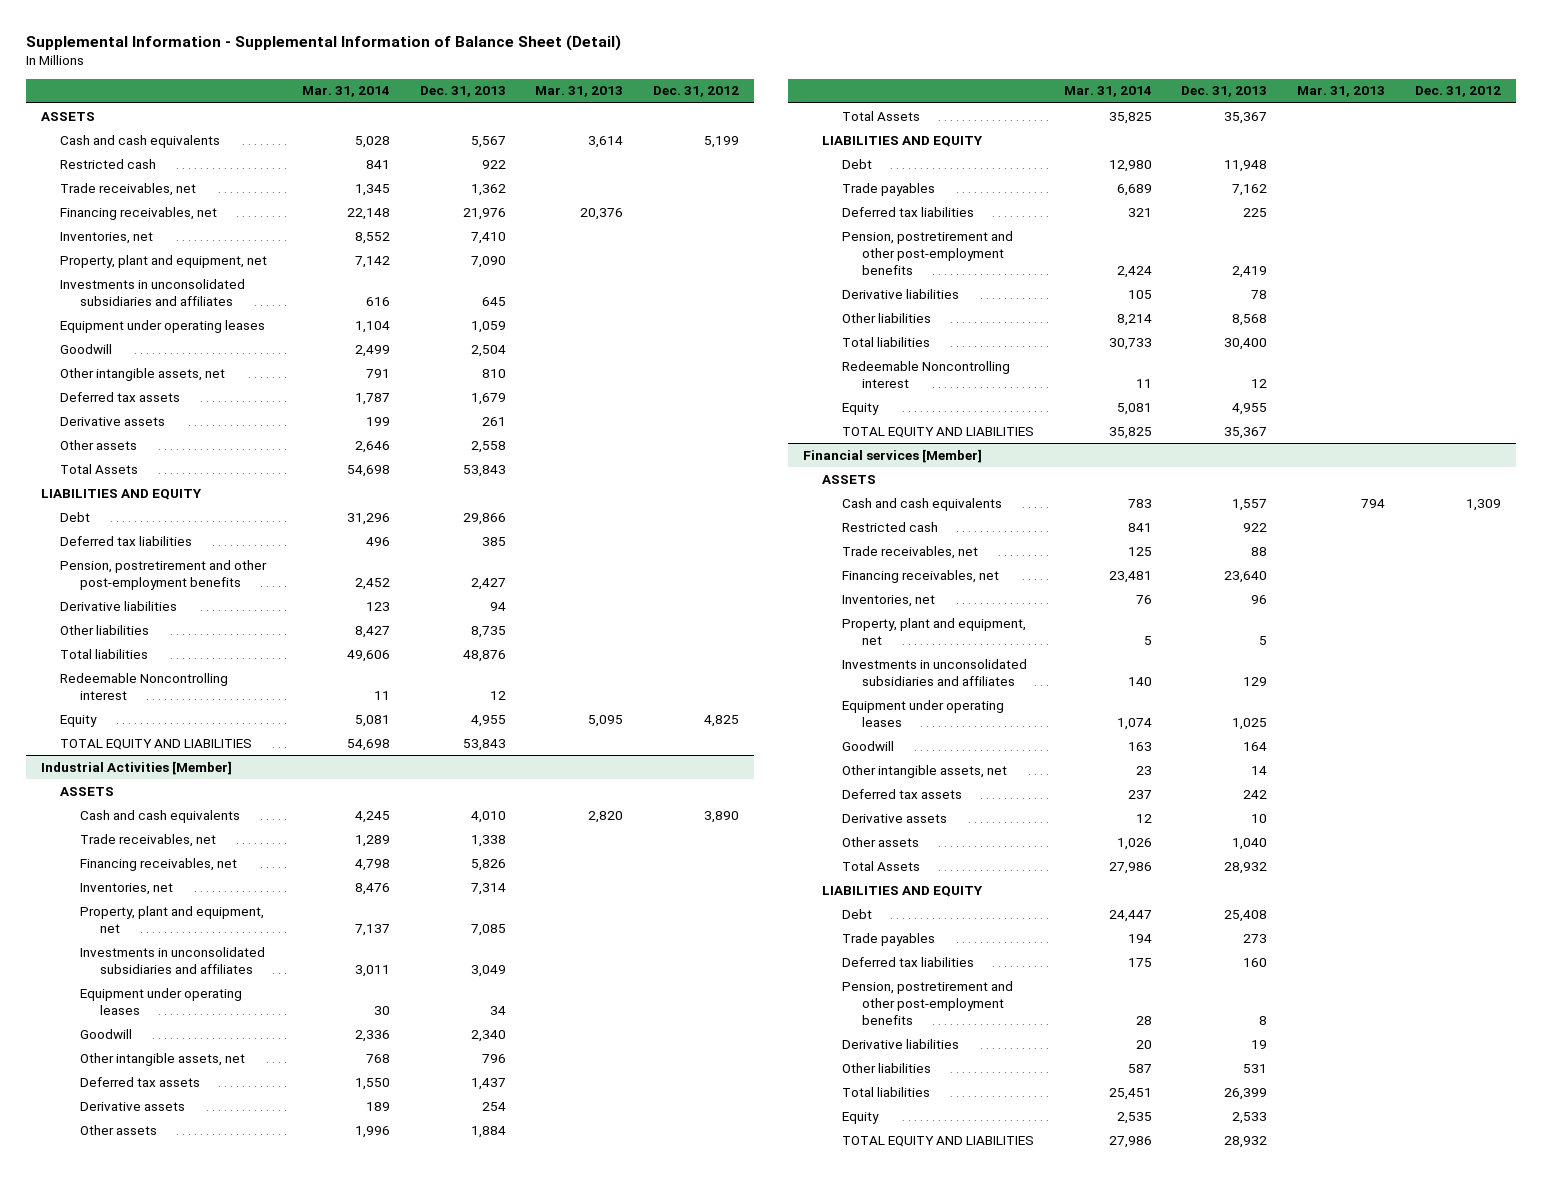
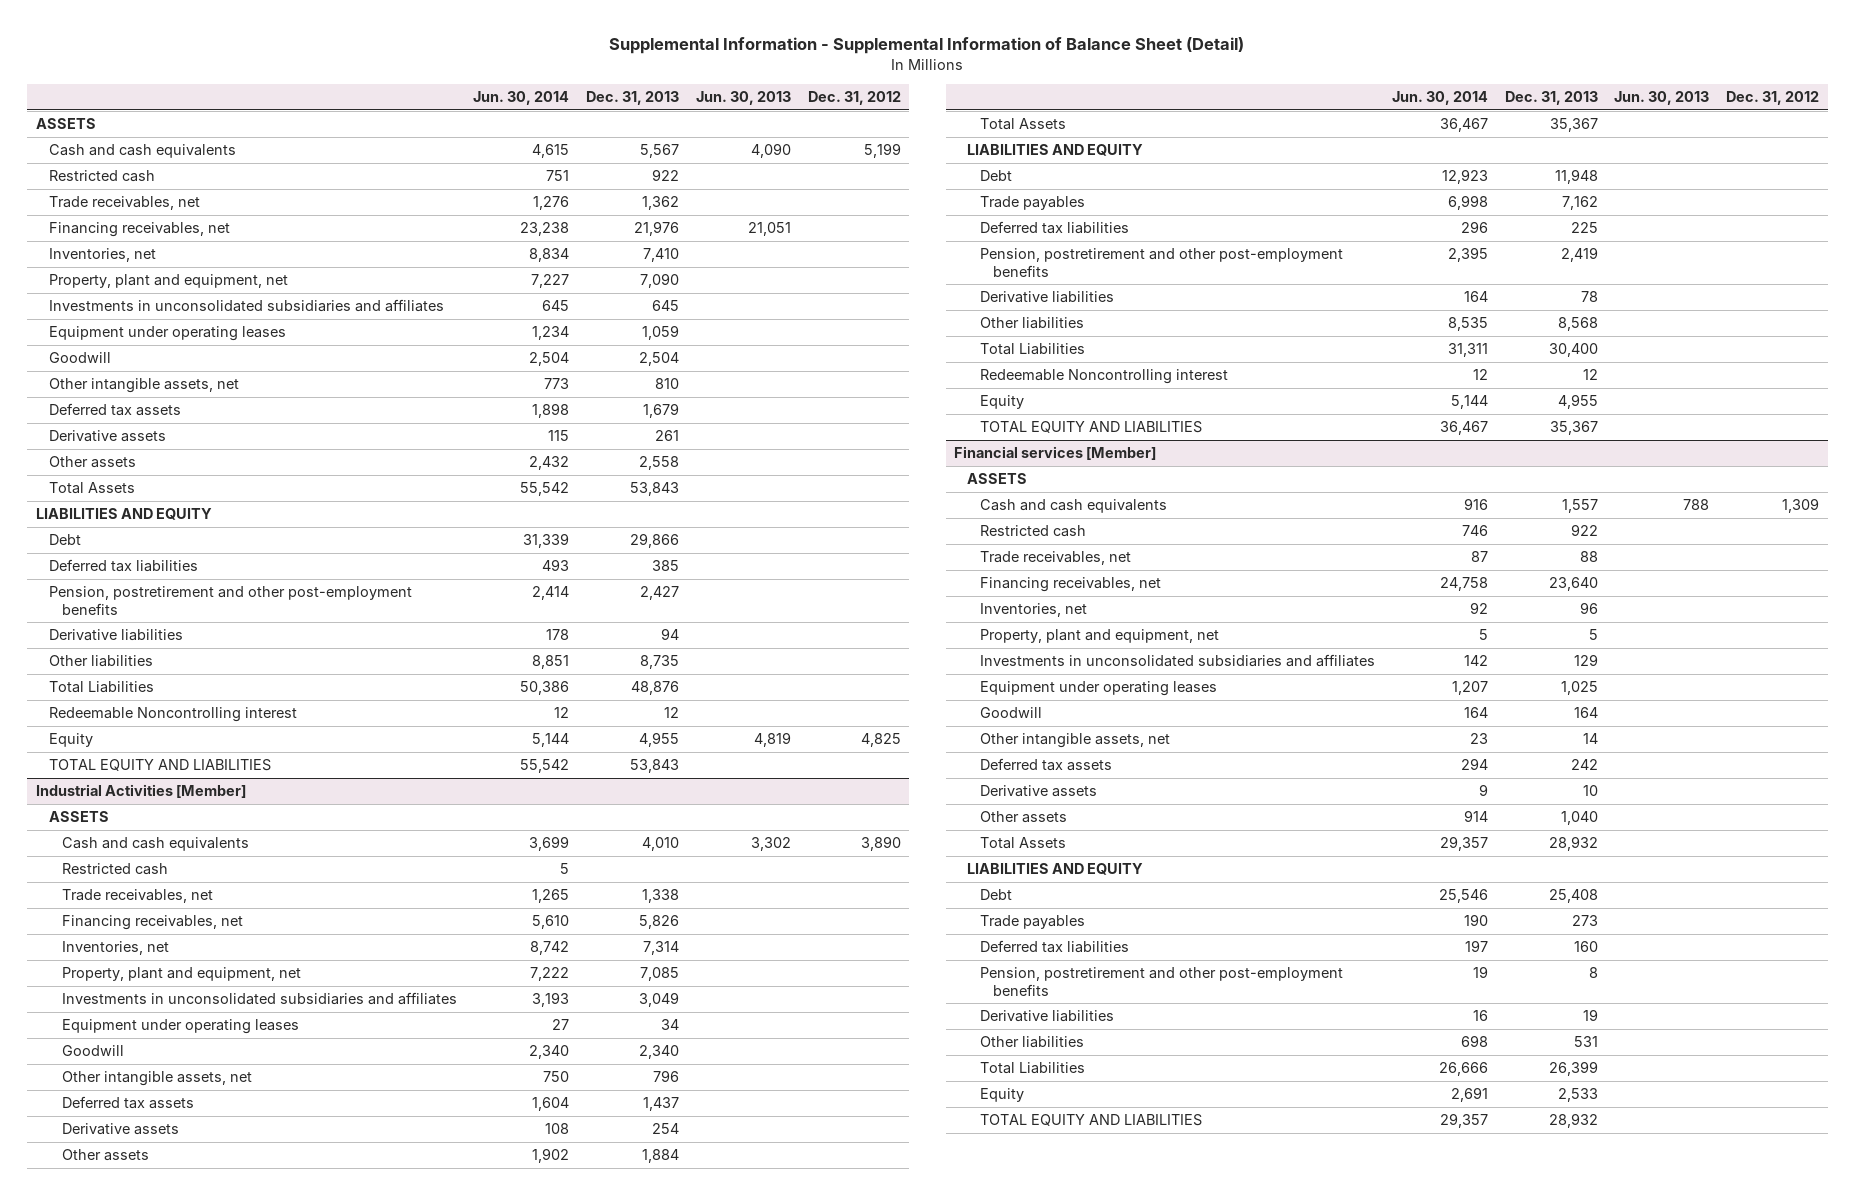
[301,86,390,98] Mar. 31, 2014 -> none
[535,86,624,98] Mar. 31, 2013 -> none
none -> [473,91,570,106] Jun. 30, 2014
none -> [696,91,792,106] Jun. 30, 2013
[60,648,149,659] Total liabilities -> [48,681,154,694] Total Liabilities
none -> [61,863,168,876] Restricted cash
[841,336,930,347] Total liabilities -> [980,343,1086,356] Total Liabilities
[841,1086,930,1097] Total liabilities -> [980,1062,1086,1075] Total Liabilities

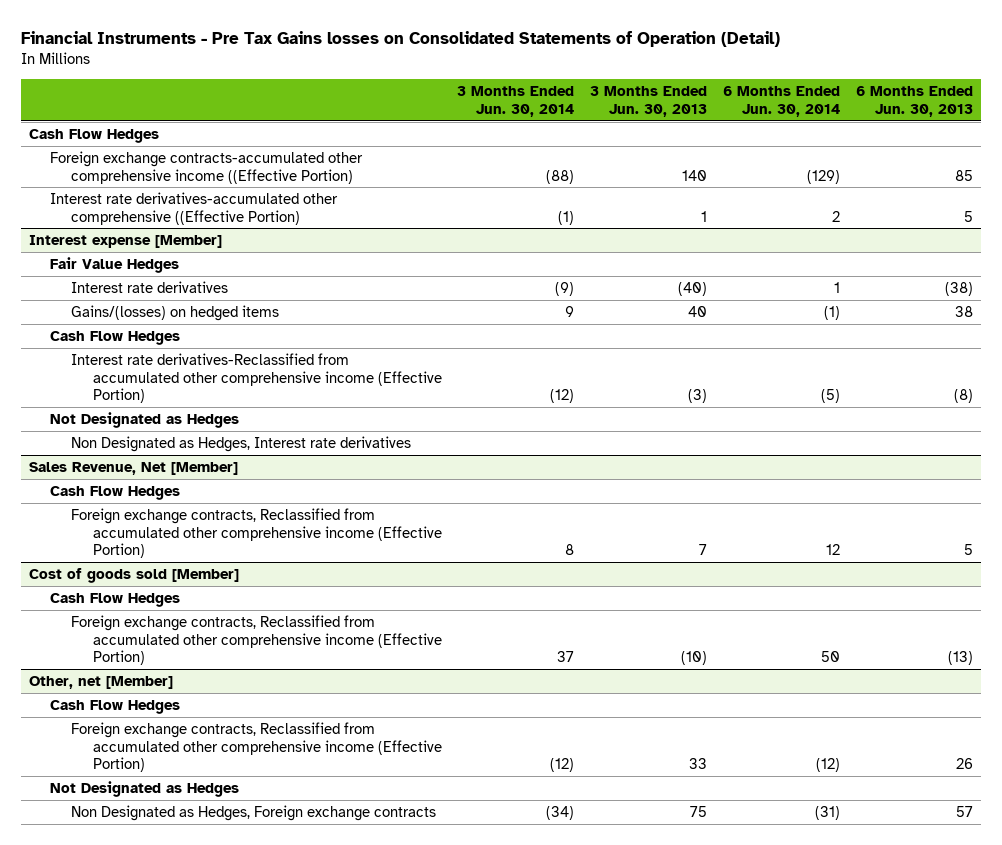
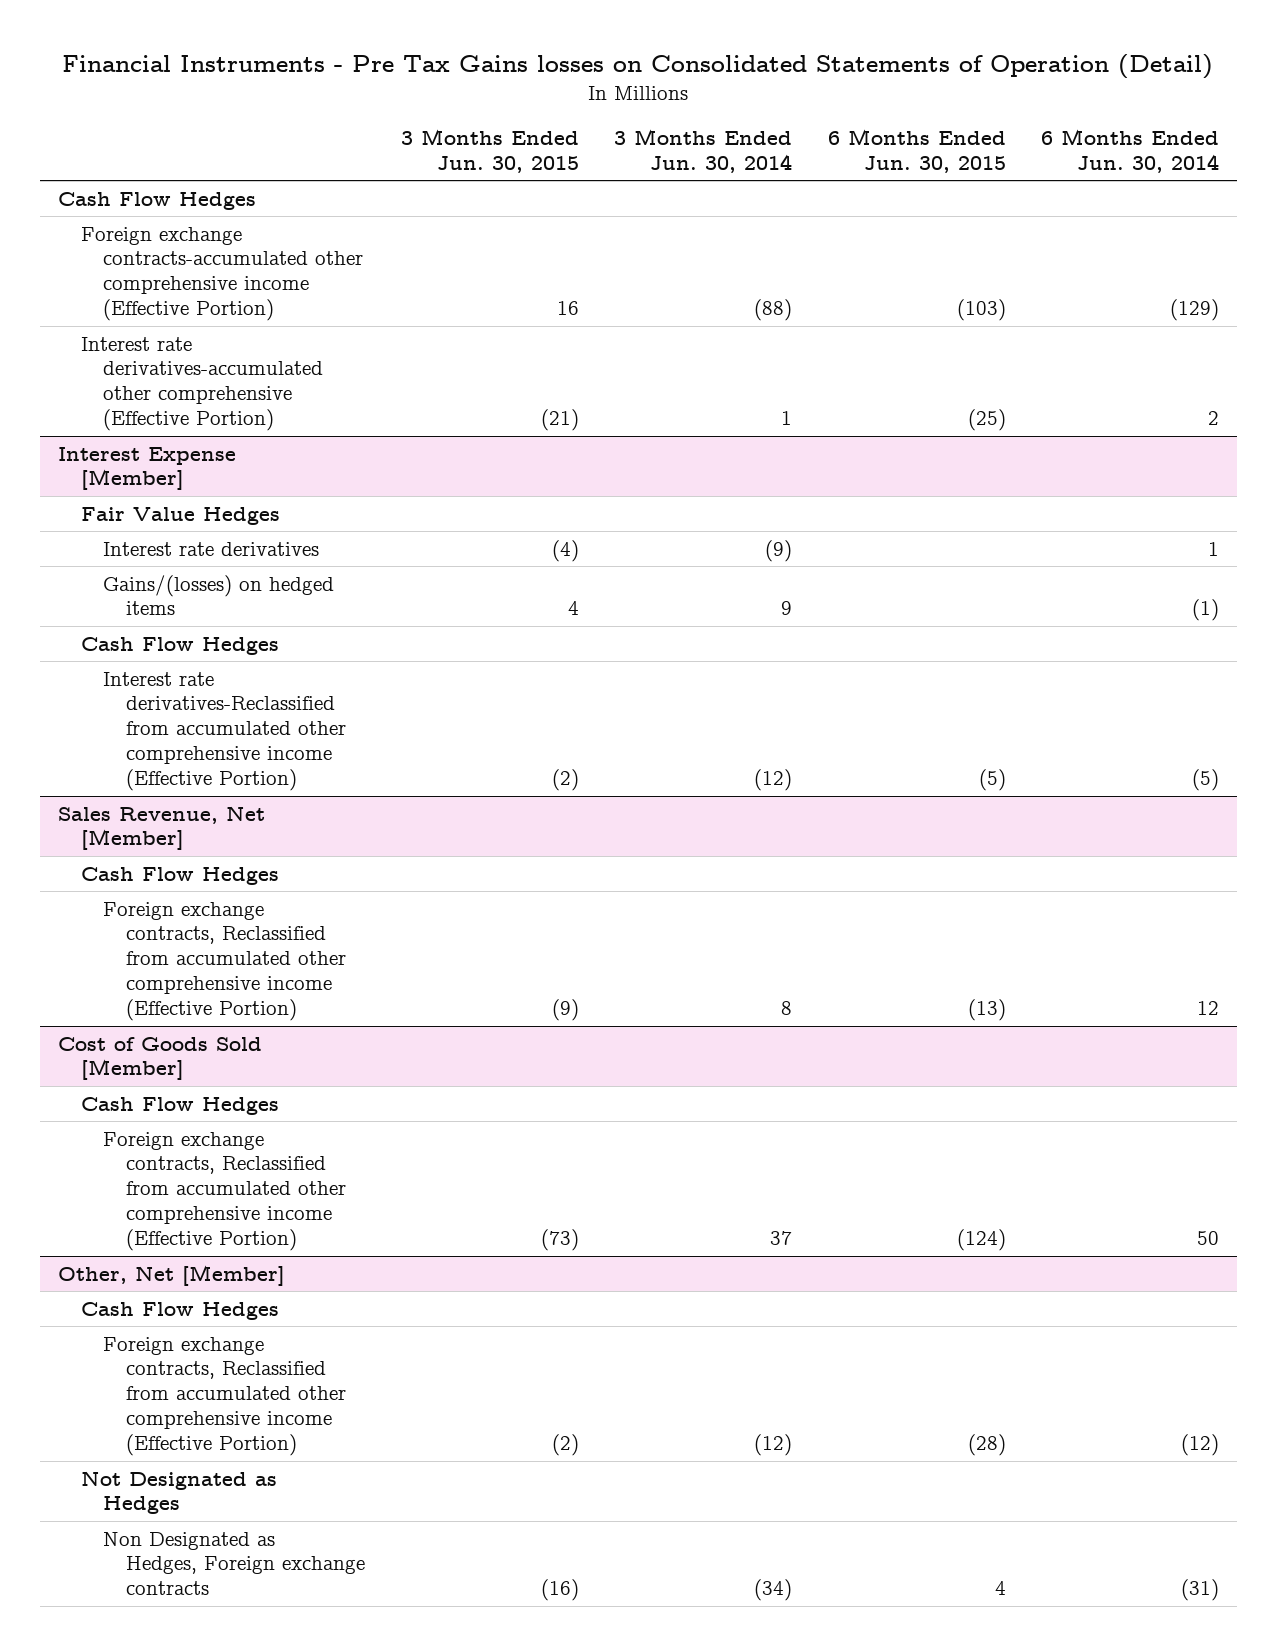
[590,86,708,117] 3 Months Ended Jun. 30, 2013 -> none
[855,86,973,117] 6 Months Ended Jun. 30, 2013 -> none
none -> [400,128,579,173] 3 Months Ended Jun. 30, 2015
none -> [827,128,1006,173] 6 Months Ended Jun. 30, 2015
[49,151,363,184] Foreign exchange contracts-accumulated other comprehensive income ((Effective Portion) -> [80,226,364,322] Foreign exchange contracts-accumulated other comprehensive income (Effective Portion)
[49,192,338,225] Interest rate derivatives-accumulated other comprehensive ((Effective Portion) -> [80,336,324,432] Interest rate derivatives-accumulated other comprehensive (Effective Portion)
[558,210,575,225] (1) -> [781,411,793,426] 1
[28,235,222,249] Interest expense [Member] -> [57,446,236,491] Interest Expense [Member]
[49,412,239,429] Not Designated as Hedges -> none
[71,436,412,453] Non Designated as Hedges, Interest rate derivatives -> none
[28,568,239,584] Cost of goods sold [Member] -> [57,1036,262,1081] Cost of Goods Sold [Member]
[28,676,173,690] Other, net [Member] -> [57,1264,285,1286] Other, Net [Member]

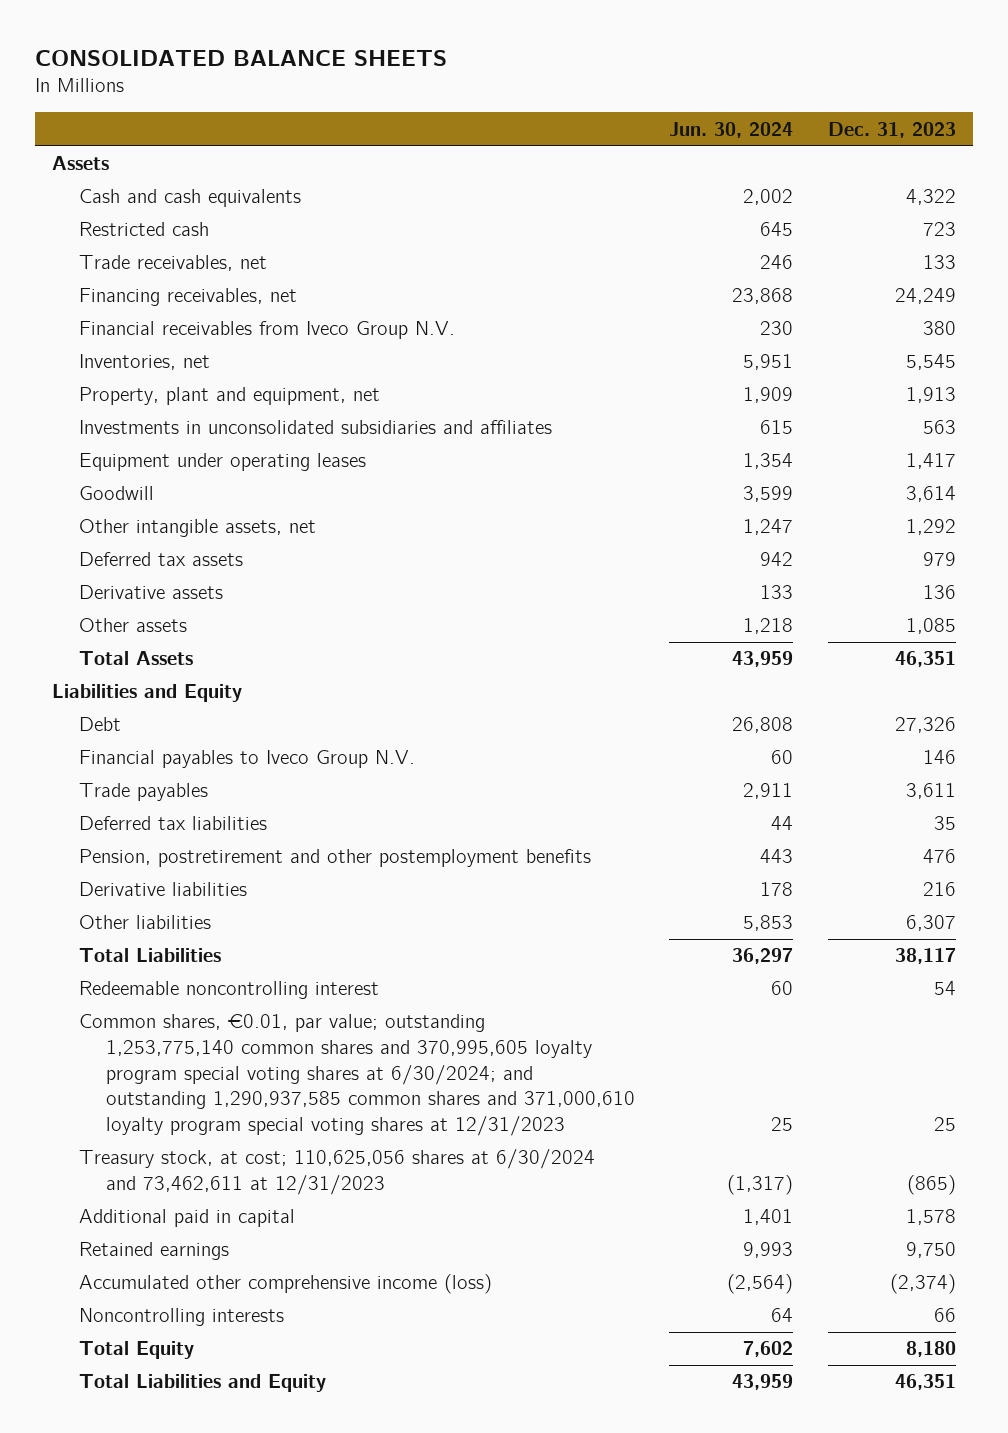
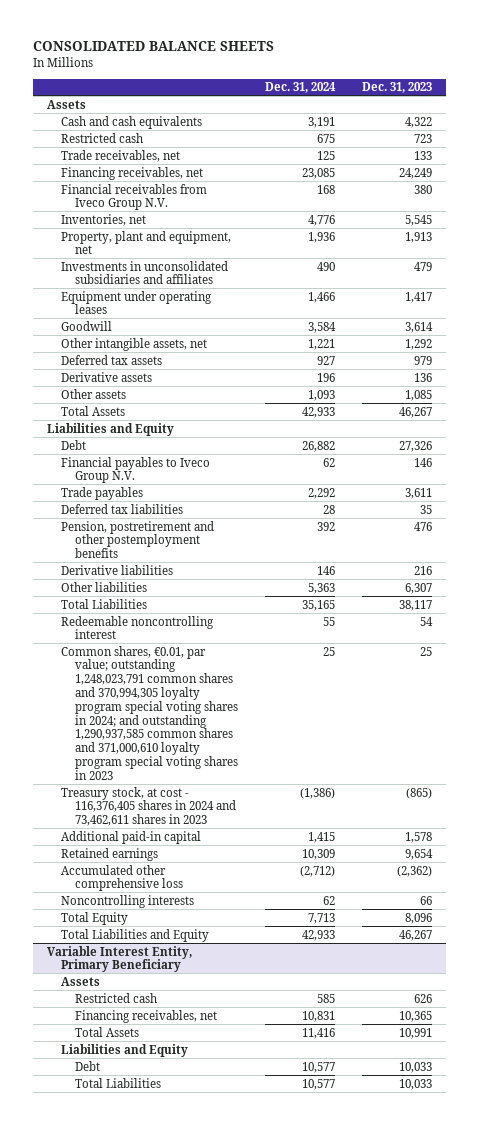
[669,121,794,138] Jun. 30, 2024 -> none
none -> [265,82,337,94] Dec. 31, 2024
[922,420,956,435] 563 -> [414,261,433,271] 479
[894,651,956,668] 46,351 -> [399,406,433,418] 46,267
[79,1014,636,1137] Common shares, €0.01, par value; outstanding 1,253,775,140 common shares and 370,995,605 loyalty program special voting shares at 6/30/2024; and outstanding 1,290,937,585 common shares and 371,000,610 loyalty program special voting shares at 12/31/2023 -> [60,645,239,780] Common shares, €0.01, par value; outstanding 1,248,023,791 common shares and 370,994,305 loyalty program special voting shares in 2024; and outstanding 1,290,937,585 common shares and 371,000,610 loyalty program special voting shares in 2023
[79,1149,596,1196] Treasury stock, at cost; 110,625,056 shares at 6/30/2024 and 73,462,611 at 12/31/2023 -> [60,786,237,827] Treasury stock, at cost - 116,376,405 shares in 2024 and 73,462,611 shares in 2023
[79,1209,296,1228] Additional paid in capital -> [60,830,201,844] Additional paid-in capital
[905,1242,956,1259] 9,750 -> [405,848,434,860] 9,654
[79,1274,493,1295] Accumulated other comprehensive income (loss) -> [60,864,184,892] Accumulated other comprehensive loss
[889,1274,956,1295] (2,374) -> [397,865,433,877] (2,362)
[905,1341,956,1358] 8,180 -> [405,912,433,924] 8,096
[894,1374,956,1391] 46,351 -> [399,929,433,941] 46,267
none -> [46,945,192,973] Variable Interest Entity, Primary Beneficiary
none -> [60,976,100,986] Assets
none -> [75,992,158,1003] Restricted cash
none -> [75,1009,218,1023] Financing receivables, net
none -> [75,1026,140,1037] Total Assets
none -> [60,1043,188,1057] Liabilities and Equity
none -> [75,1060,101,1071] Debt
none -> [75,1077,162,1088] Total Liabilities

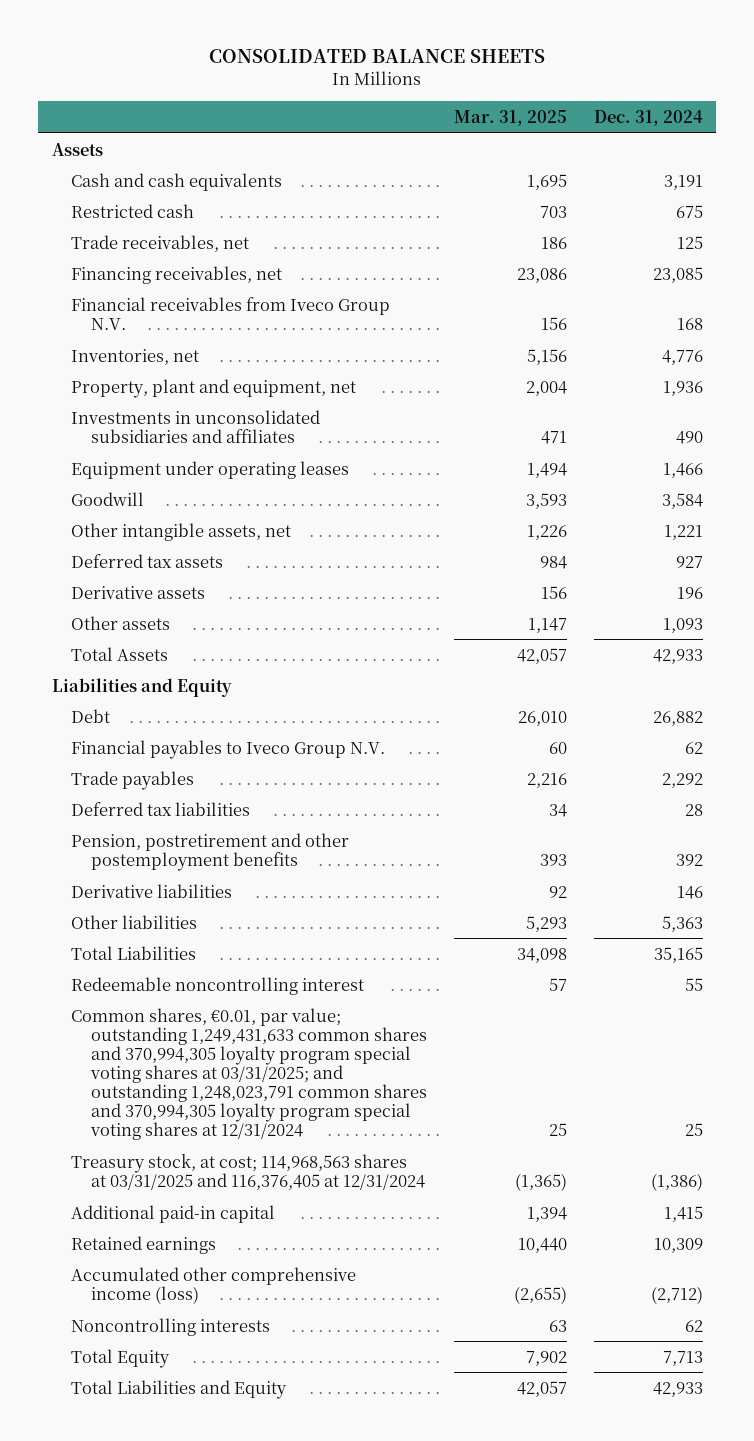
[362,82,433,94] Dec. 31, 2023 -> none
none -> [453,110,567,127] Mar. 31, 2025
[60,645,239,780] Common shares, €0.01, par value; outstanding 1,248,023,791 common shares and 370,994,305 loyalty program special voting shares in 2024; and outstanding 1,290,937,585 common shares and 371,000,610 loyalty program special voting shares in 2023 -> [71,1007,427,1141] Common shares, €0.01, par value; outstanding 1,249,431,633 common shares and 370,994,305 loyalty program special voting shares at 03/31/2025; and outstanding 1,248,023,791 common shares and 370,994,305 loyalty program special voting shares at 12/31/2024
[60,786,237,827] Treasury stock, at cost - 116,376,405 shares in 2024 and 73,462,611 shares in 2023 -> [71,1153,425,1190] Treasury stock, at cost; 114,968,563 shares at 03/31/2025 and 116,376,405 at 12/31/2024
[60,864,184,892] Accumulated other comprehensive loss -> [71,1266,357,1304] Accumulated other comprehensive income (loss)
[46,945,192,973] Variable Interest Entity, Primary Beneficiary -> none
[60,976,100,986] Assets -> none
[75,992,158,1003] Restricted cash -> none
[75,1009,218,1023] Financing receivables, net -> none
[75,1026,140,1037] Total Assets -> none
[60,1043,188,1057] Liabilities and Equity -> none
[75,1060,101,1071] Debt -> none
[75,1077,162,1088] Total Liabilities -> none

